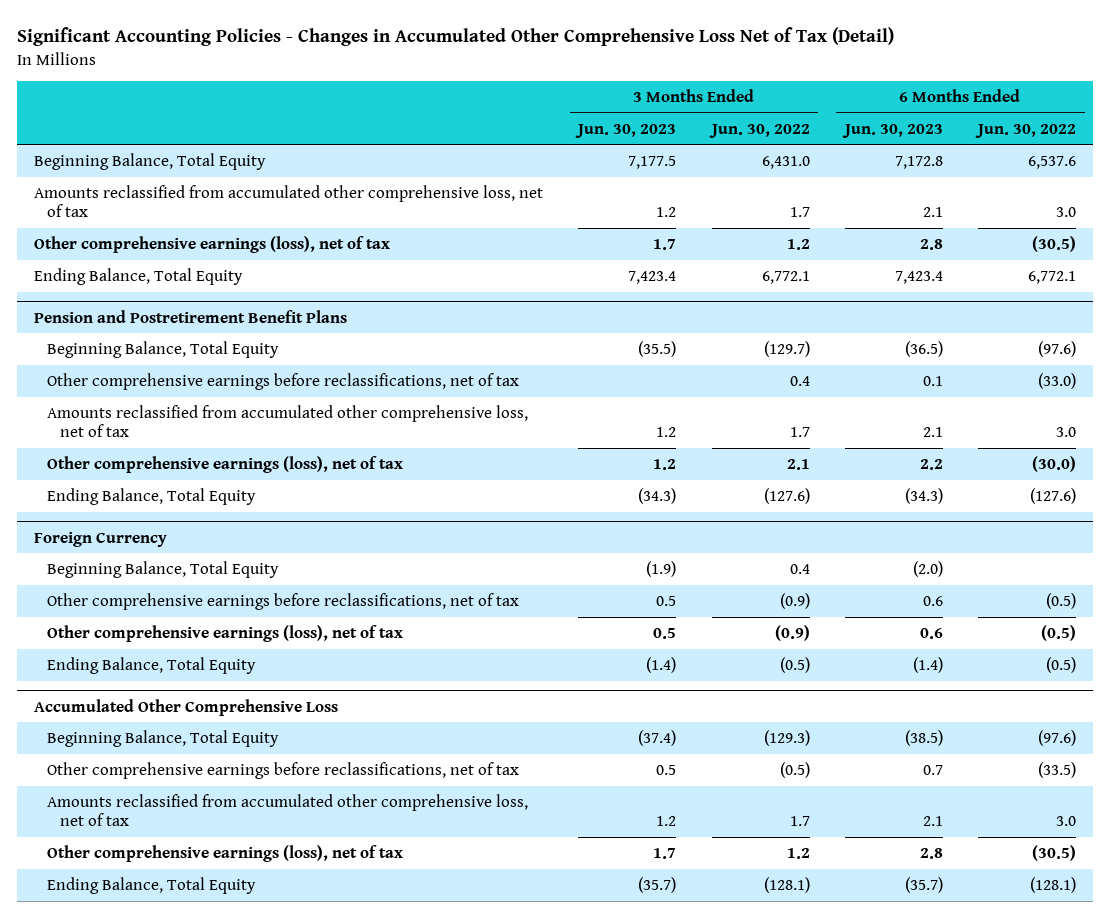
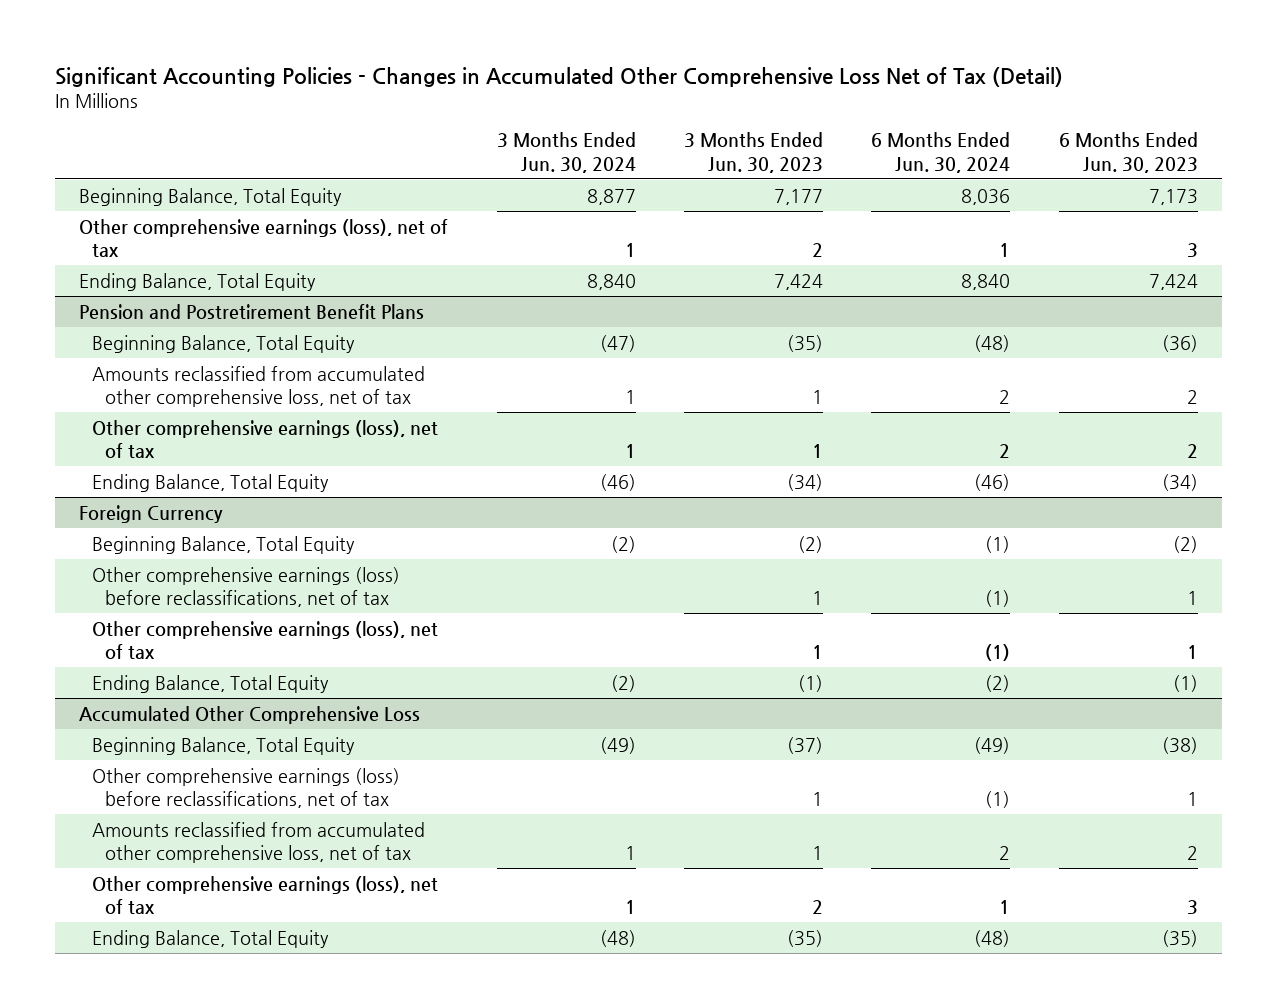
[708,123,810,138] Jun. 30, 2022 -> none
[974,123,1076,138] Jun. 30, 2022 -> none
none -> [496,132,636,173] 3 Months Ended Jun. 30, 2024
none -> [871,132,1011,173] 6 Months Ended Jun. 30, 2024
[34,184,544,218] Amounts reclassified from accumulated other comprehensive loss, net of tax -> none
[628,155,677,169] 7,177.5 -> [773,188,823,205] 7,177
[894,155,943,169] 7,172.8 -> [1148,188,1198,205] 7,173
[653,238,677,250] 1.7 -> [811,242,823,257] 2
[919,238,943,250] 2.8 -> [1186,242,1198,257] 3
[628,270,677,284] 7,423.4 -> [773,273,823,290] 7,424
[894,270,943,284] 7,423.4 -> [1148,273,1198,290] 7,424
[47,372,520,390] Other comprehensive earnings before reclassifications, net of tax -> none
[638,340,677,357] (35.5) -> [786,334,823,352] (35)
[904,340,943,357] (36.5) -> [1161,334,1198,352] (36)
[656,427,677,438] 1.2 -> [811,389,823,404] 1
[922,427,943,438] 2.1 -> [1186,389,1198,404] 2
[653,458,677,470] 1.2 -> [811,443,823,458] 1
[919,458,943,470] 2.2 -> [1186,443,1198,458] 2
[638,487,677,504] (34.3) -> [786,473,823,491] (34)
[904,487,943,504] (34.3) -> [1161,473,1198,491] (34)
[646,560,677,577] (1.9) -> [797,535,823,553] (2)
[912,560,943,577] (2.0) -> [1172,535,1198,553] (2)
[47,592,520,610] Other comprehensive earnings before reclassifications, net of tax -> [91,566,400,607] Other comprehensive earnings (loss) before reclassifications, net of tax
[656,595,677,606] 0.5 -> [811,590,823,605] 1
[922,595,943,606] 0.6 -> [1186,590,1198,605] 1
[653,627,677,639] 0.5 -> [811,644,823,659] 1
[919,627,943,639] 0.6 -> [1186,644,1198,659] 1
[646,656,677,673] (1.4) -> [797,674,823,692] (1)
[912,656,943,673] (1.4) -> [1172,674,1198,692] (1)
[638,729,677,746] (37.4) -> [786,736,823,754] (37)
[904,729,943,746] (38.5) -> [1161,736,1198,754] (38)
[47,761,520,779] Other comprehensive earnings before reclassifications, net of tax -> [91,767,400,808] Other comprehensive earnings (loss) before reclassifications, net of tax
[656,764,677,775] 0.5 -> [811,791,823,806] 1
[922,764,943,775] 0.7 -> [1186,791,1198,806] 1
[656,816,677,827] 1.2 -> [811,845,823,860] 1
[922,816,943,827] 2.1 -> [1186,845,1198,860] 2
[653,847,677,859] 1.7 -> [811,899,823,914] 2
[919,847,943,859] 2.8 -> [1186,899,1198,914] 3
[638,876,677,893] (35.7) -> [786,929,823,947] (35)
[904,876,943,893] (35.7) -> [1161,929,1198,947] (35)

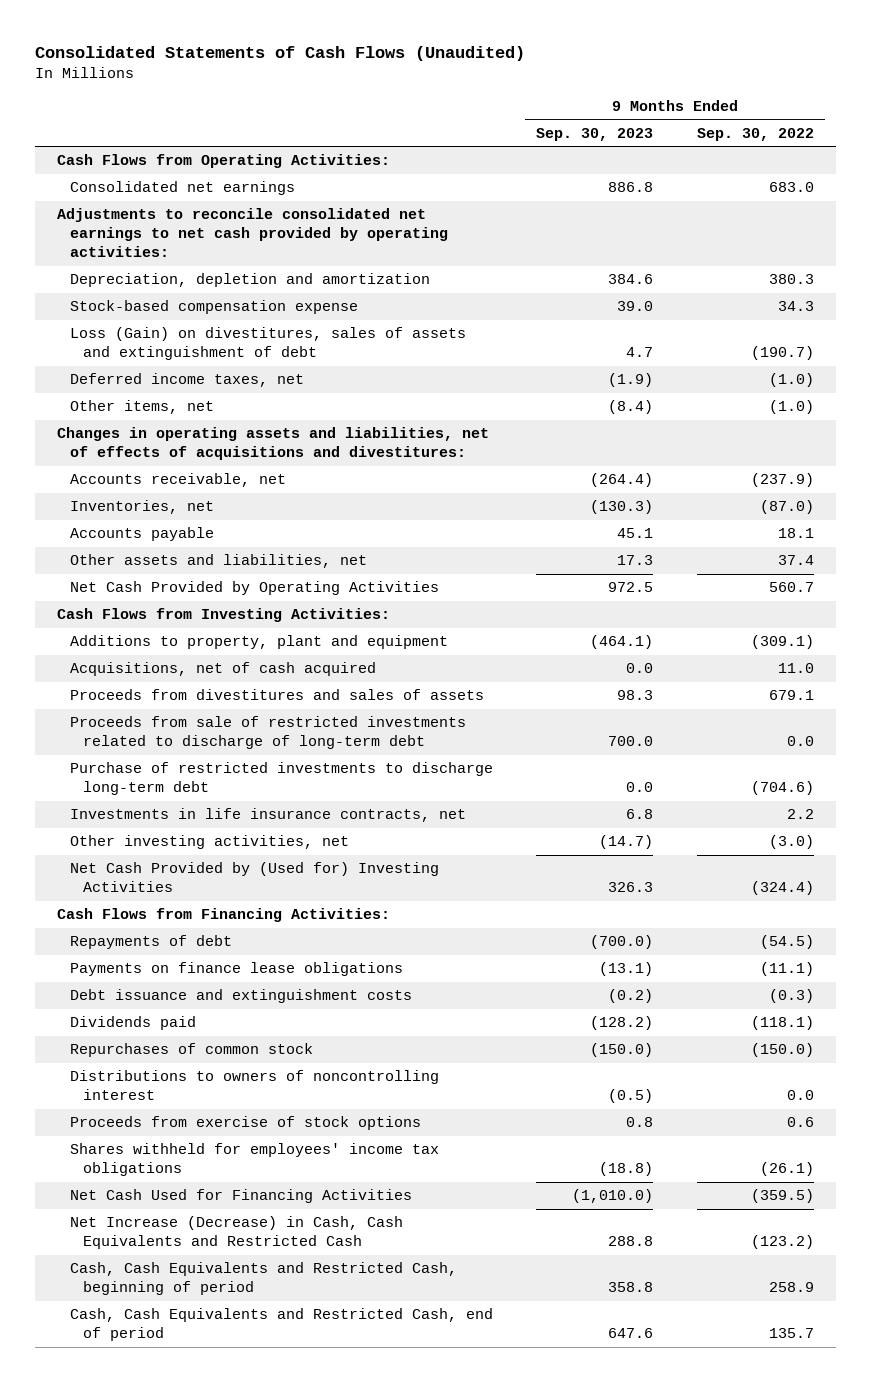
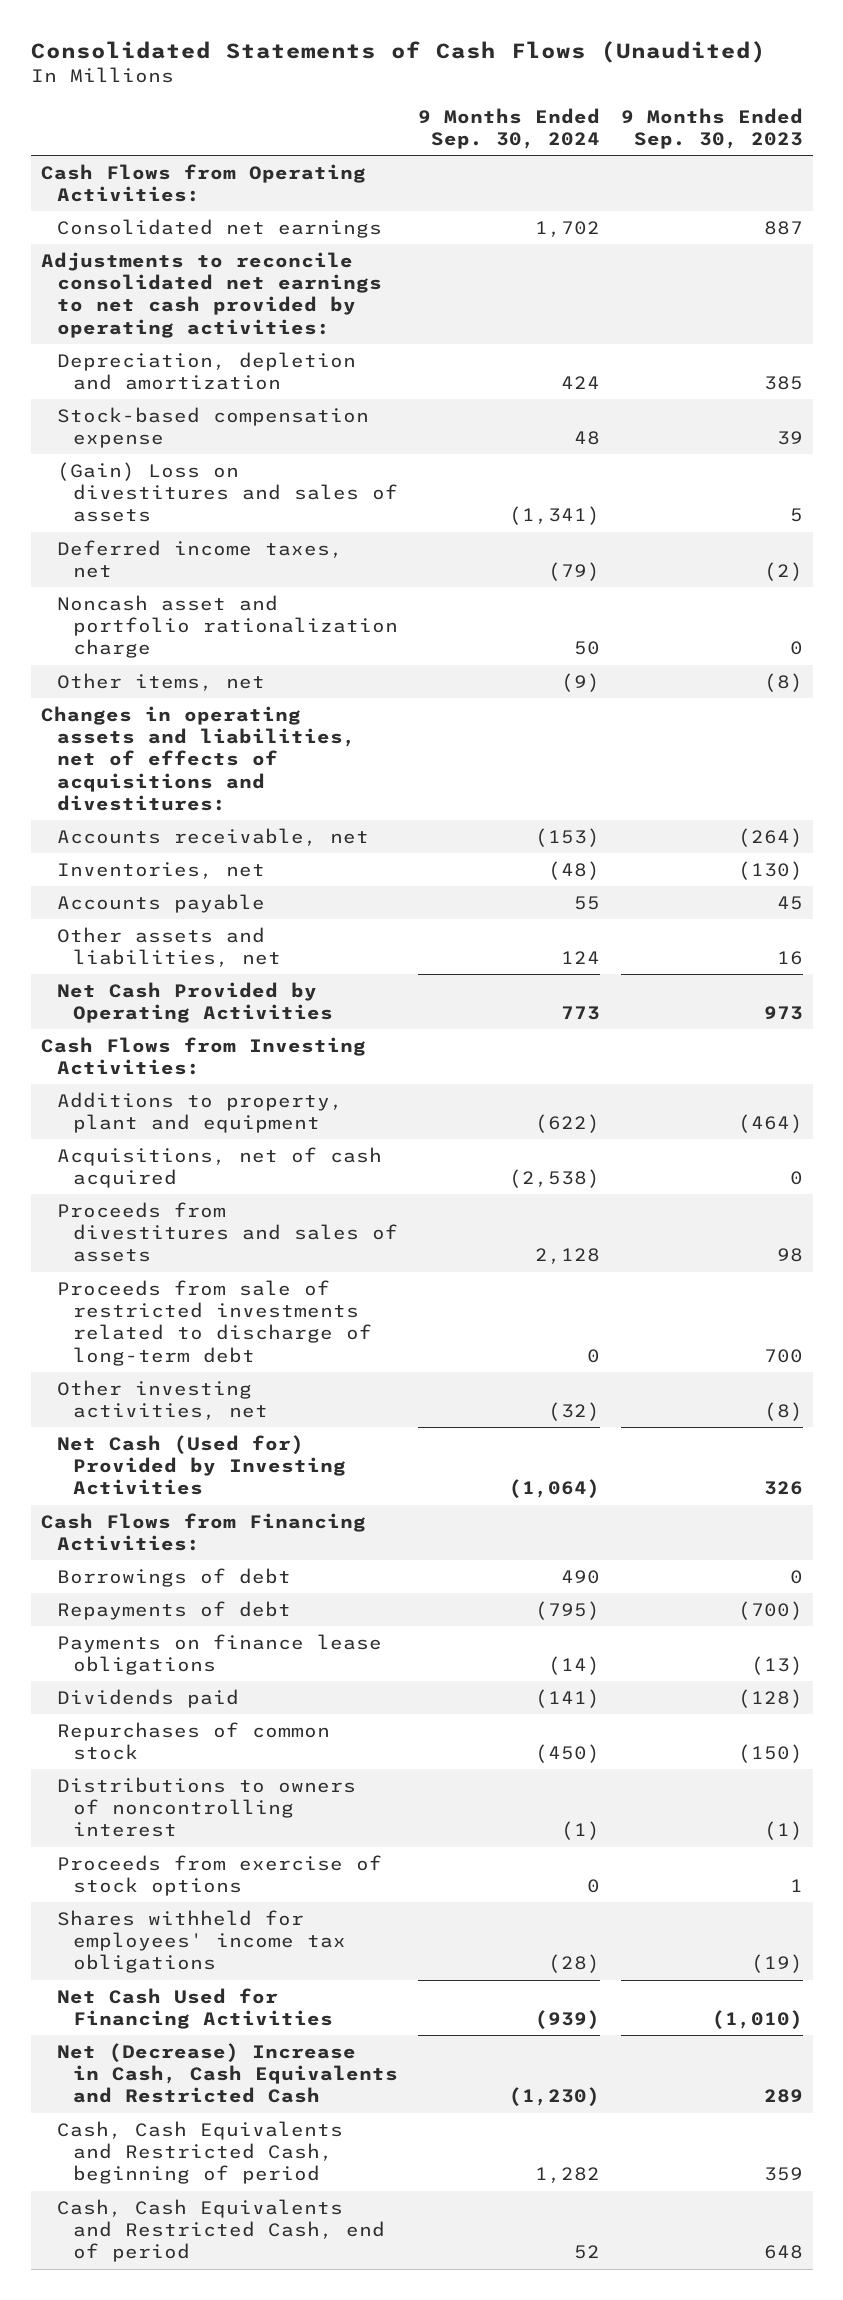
[697,127,815,141] Sep. 30, 2022 -> none
none -> [418,107,601,150] 9 Months Ended Sep. 30, 2024
[608,182,654,193] 886.8 -> [763,220,803,235] 887
[608,274,654,285] 384.6 -> [763,376,803,391] 385
[617,301,654,312] 39.0 -> [776,431,803,446] 39
[69,327,466,361] Loss (Gain) on divestitures, sales of assets and extinguishment of debt -> [56,461,399,523] (Gain) Loss on divestitures and sales of assets
[626,347,654,358] 4.7 -> [789,508,803,523] 5
[608,373,654,388] (1.9) -> [763,562,803,582] (2)
none -> [56,594,399,659] Noncash asset and portfolio rationalization charge
[608,400,654,415] (8.4) -> [763,672,803,692] (8)
[590,473,654,488] (264.4) -> [737,827,803,847] (264)
[590,500,654,515] (130.3) -> [737,860,803,880] (130)
[617,528,654,539] 45.1 -> [776,895,803,910] 45
[617,555,654,566] 17.3 -> [776,951,803,966] 16
[608,582,654,593] 972.5 -> [763,1006,803,1021] 973
[69,762,493,796] Purchase of restricted investments to discharge long-term debt -> none
[69,808,466,823] Investments in life insurance contracts, net -> none
[590,635,654,650] (464.1) -> [737,1114,803,1134] (464)
[626,663,654,674] 0.0 -> [789,1171,803,1186] 0
[617,690,654,701] 98.3 -> [776,1248,803,1263] 98
[608,736,654,747] 700.0 -> [763,1348,803,1363] 700
[599,835,654,850] (14.7) -> [763,1402,803,1422] (8)
[69,862,439,893] Net Cash Provided by (Used for) Investing Activities -> [56,1434,347,1496] Net Cash (Used for) Provided by Investing Activities
[608,882,654,893] 326.3 -> [763,1481,803,1496] 326
[69,989,412,1004] Debt issuance and extinguishment costs -> none
none -> [56,1567,291,1587] Borrowings of debt
[590,935,654,950] (700.0) -> [737,1600,803,1620] (700)
[599,962,654,977] (13.1) -> [750,1656,803,1676] (13)
[590,1016,654,1031] (128.2) -> [737,1688,803,1708] (128)
[590,1043,654,1058] (150.0) -> [737,1744,803,1764] (150)
[608,1089,654,1104] (0.5) -> [763,1821,803,1841] (1)
[626,1117,654,1128] 0.8 -> [789,1879,803,1893] 1
[599,1162,654,1177] (18.8) -> [750,1954,803,1974] (19)
[572,1189,654,1204] (1,010.0) -> [711,2010,803,2030] (1,010)
[69,1216,403,1250] Net Increase (Decrease) in Cash, Cash Equivalents and Restricted Cash -> [56,2042,399,2104] Net (Decrease) Increase in Cash, Cash Equivalents and Restricted Cash
[608,1236,654,1247] 288.8 -> [763,2089,803,2104] 289
[608,1282,654,1293] 358.8 -> [763,2167,803,2182] 359
[608,1328,654,1339] 647.6 -> [763,2245,803,2260] 648

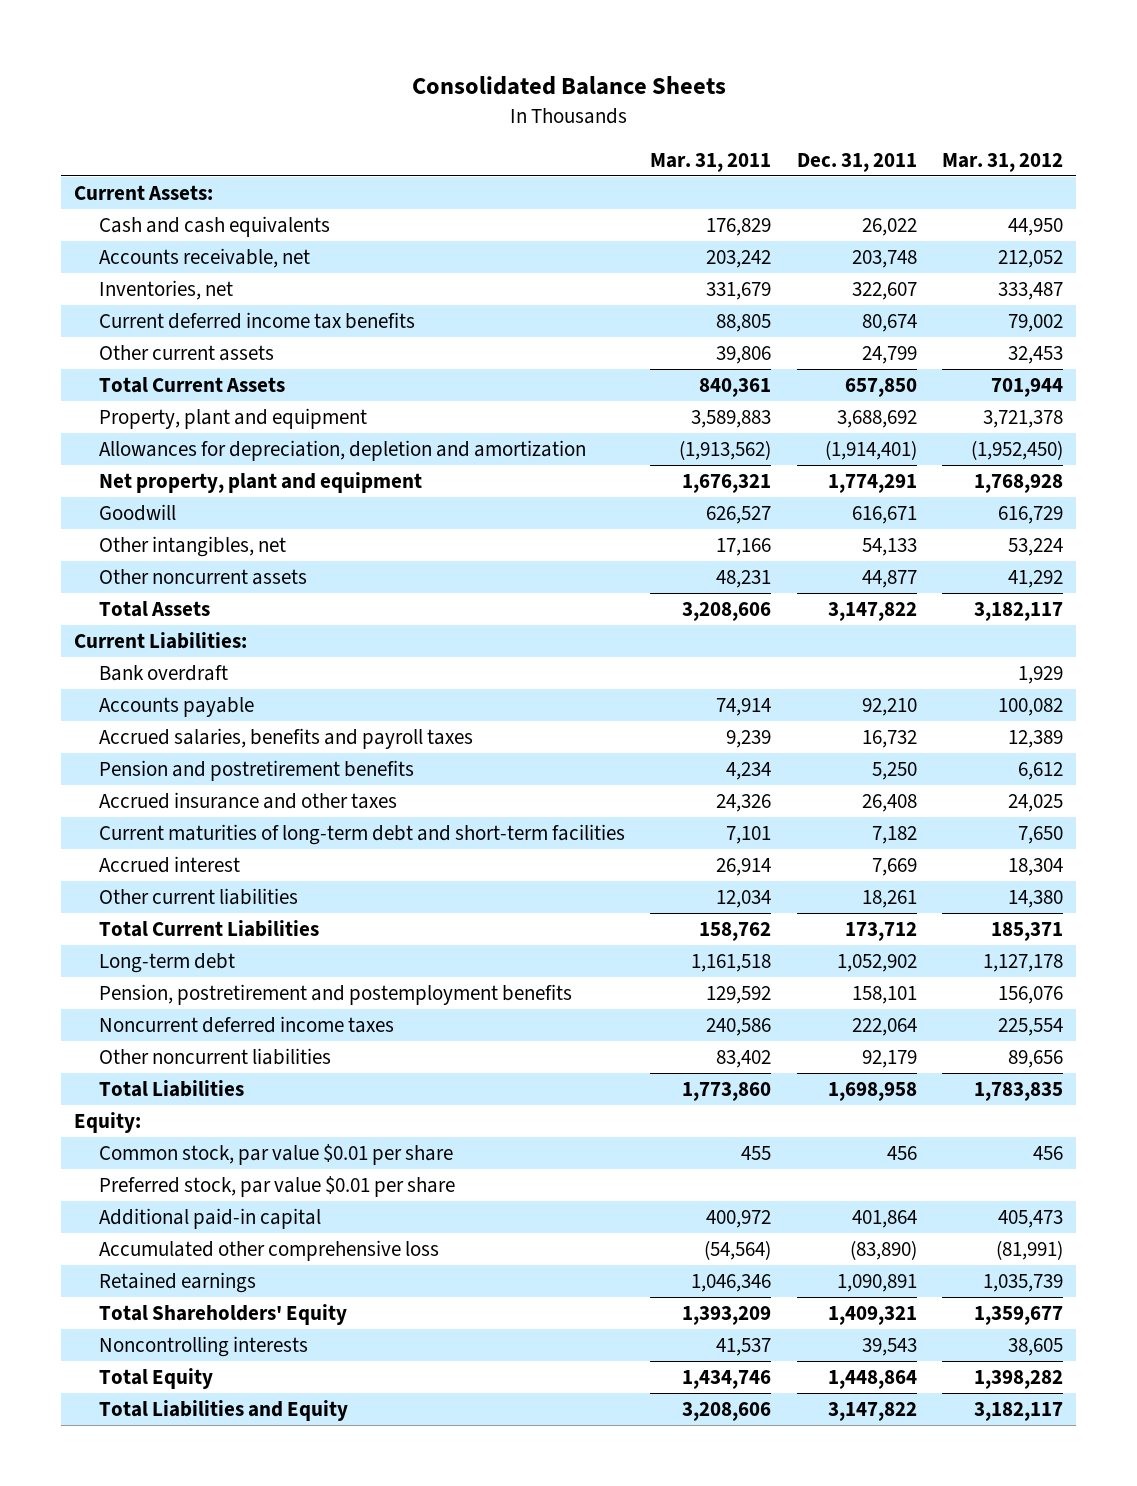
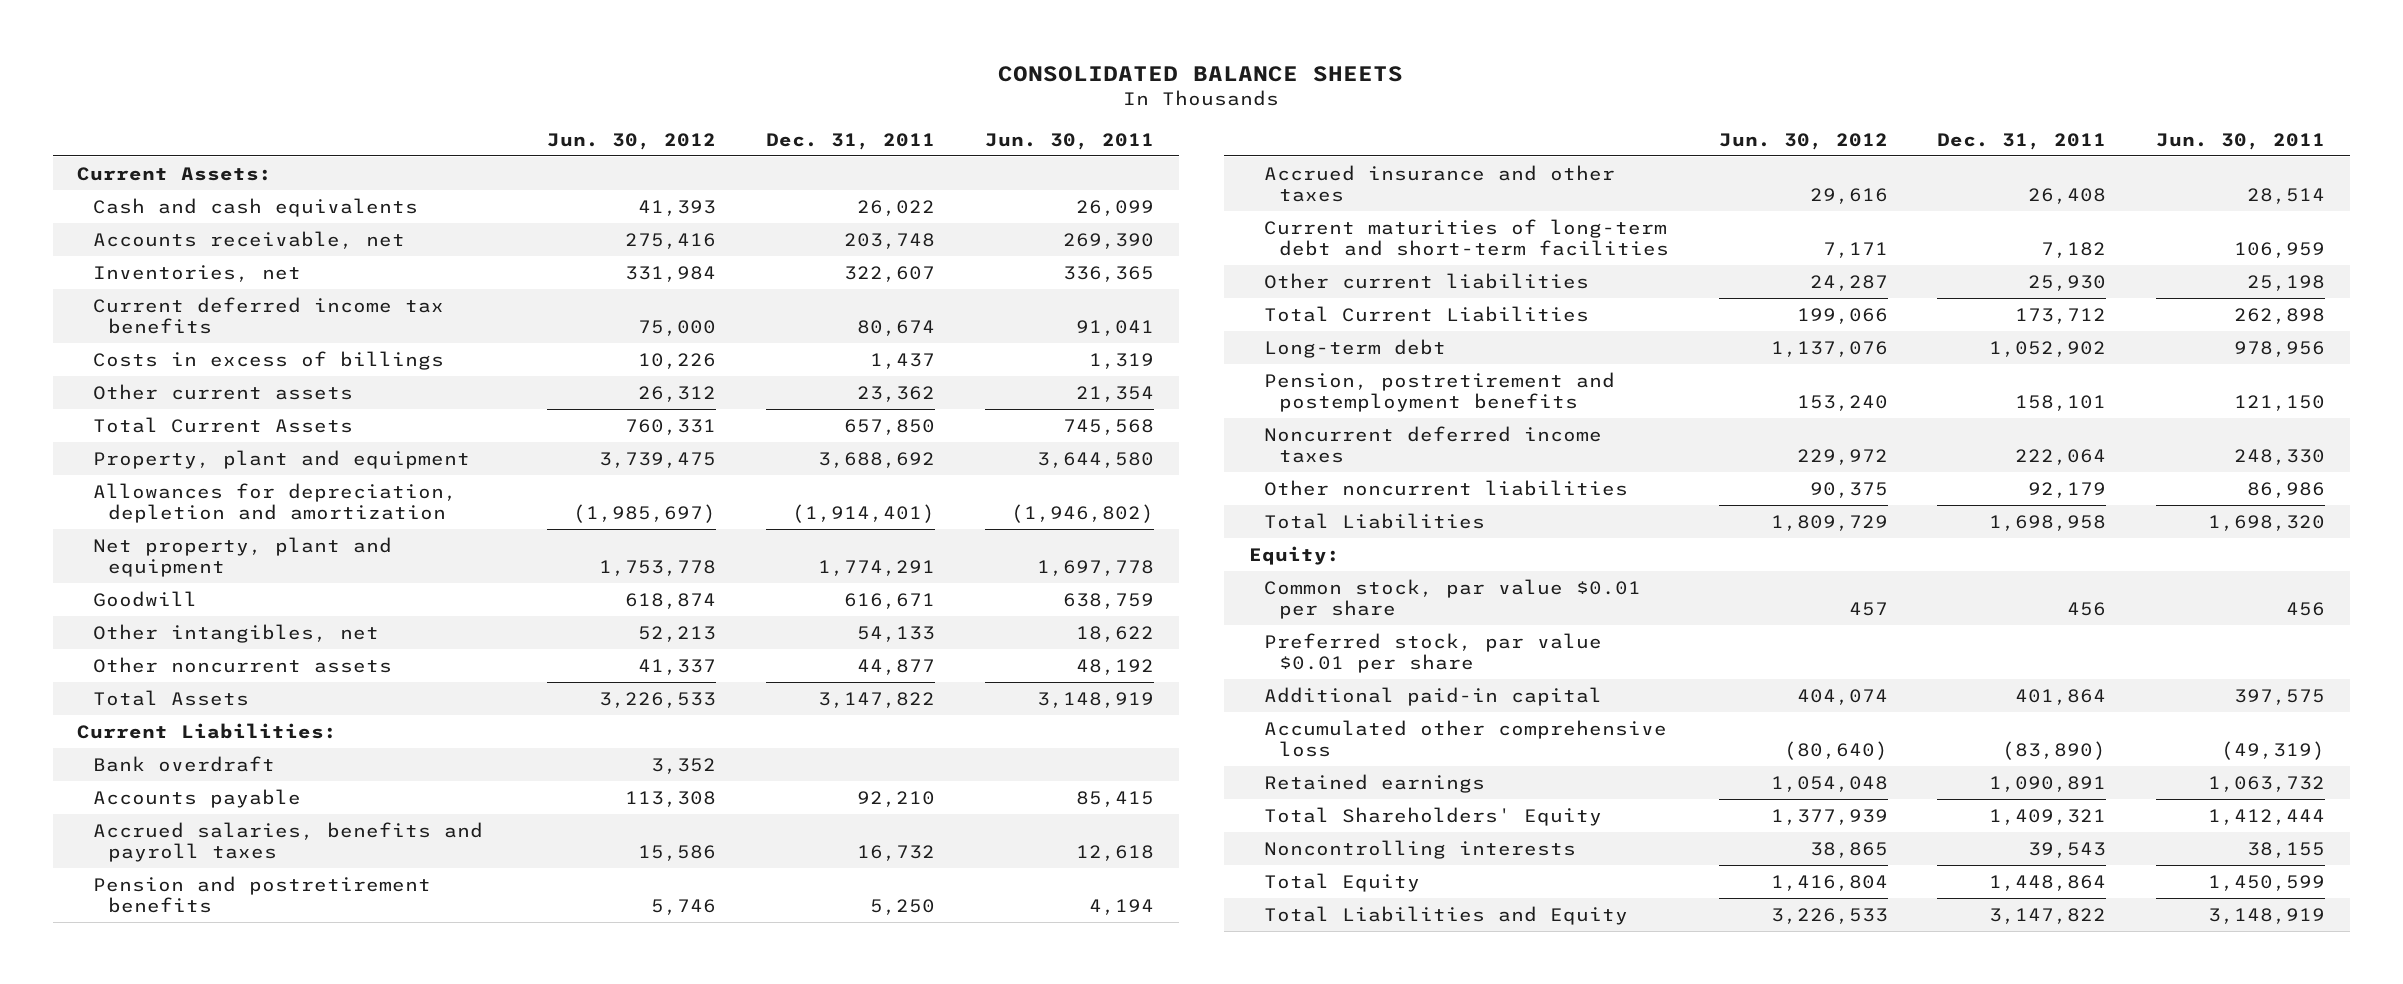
[411,76,726,96] Consolidated Balance Sheets -> [998,65,1404,82] CONSOLIDATED BALANCE SHEETS
[650,153,772,173] Mar. 31, 2011 -> none
[941,153,1063,173] Mar. 31, 2012 -> none
none -> [547,132,717,150] Jun. 30, 2012
none -> [984,132,1154,150] Jun. 30, 2011
none -> [92,350,444,370] Costs in excess of billings
[861,345,917,364] 24,799 -> [857,385,936,402] 23,362
[99,855,241,873] Accrued interest -> none
[861,889,917,908] 18,261 -> [2028,274,2107,291] 25,930

